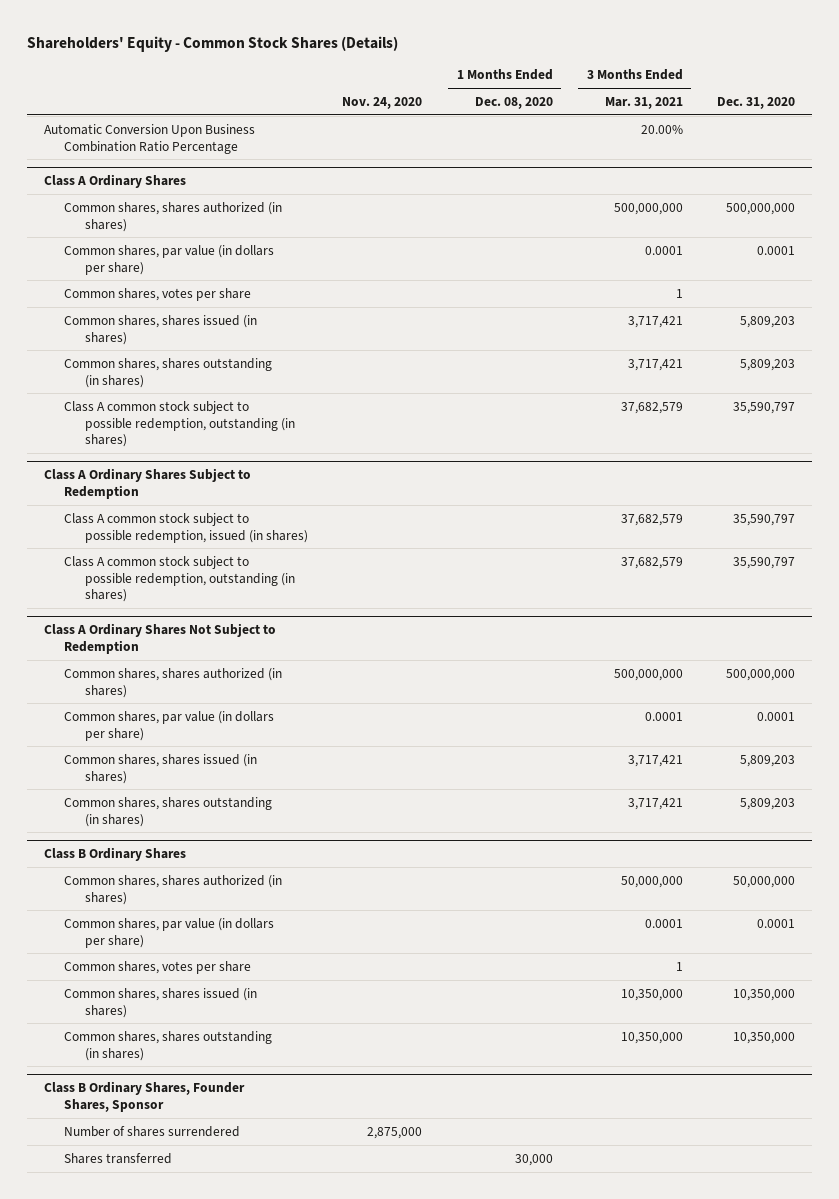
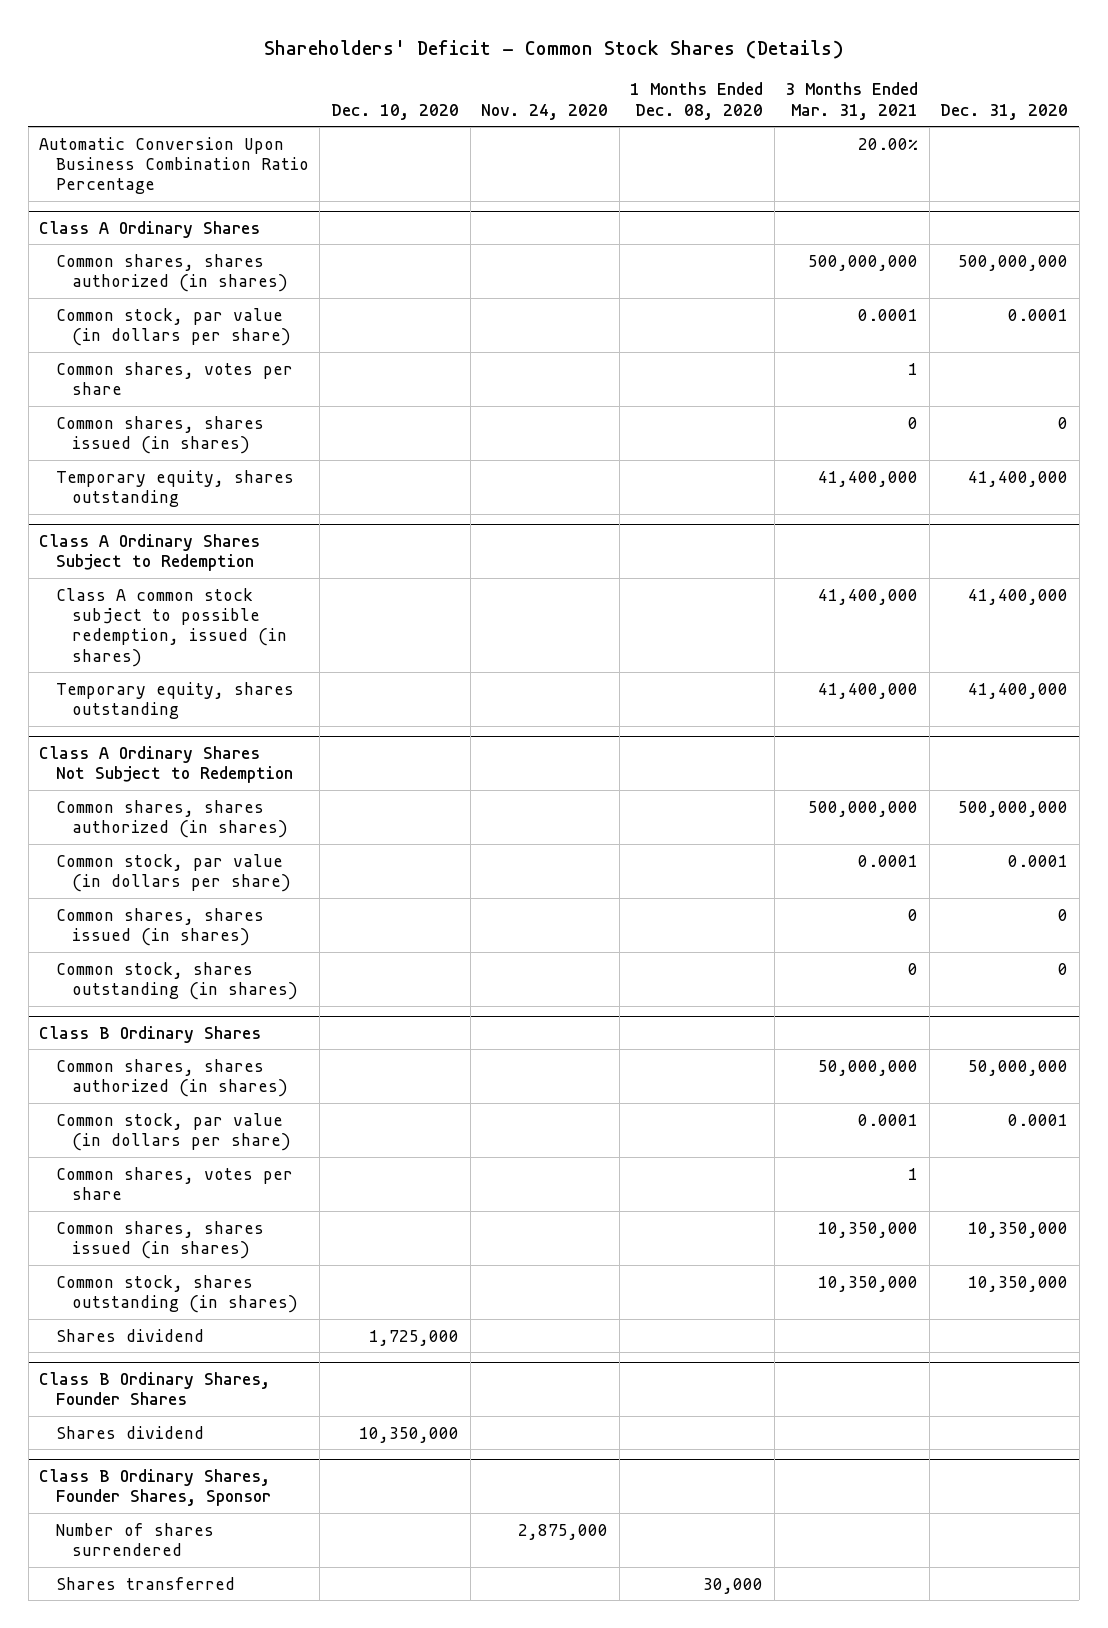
[26,35,398,52] Shareholders' Equity - Common Stock Shares (Details) -> [263,40,844,60] Shareholders' Deficit - Common Stock Shares (Details)
none -> [331,103,460,120] Dec. 10, 2020
[64,244,275,275] Common shares, par value (in dollars per share) -> [55,307,292,346] Common stock, par value (in dollars per share)
[64,357,273,388] Common shares, shares outstanding (in shares) -> none
[64,400,295,448] Class A common stock subject to possible redemption, outstanding (in shares) -> none
[627,315,683,328] 3,717,421 -> [908,416,919,429] 0
[740,315,796,328] 5,809,203 -> [1058,416,1069,429] 0
none -> [55,469,294,507] Temporary equity, shares outstanding
[64,555,295,603] Class A common stock subject to possible redemption, outstanding (in shares) -> none
[620,513,683,526] 37,682,579 -> [818,588,919,605] 41,400,000
[733,513,796,526] 35,590,797 -> [968,588,1069,605] 41,400,000
none -> [55,681,294,719] Temporary equity, shares outstanding
[64,710,275,741] Common shares, par value (in dollars per share) -> [55,853,292,892] Common stock, par value (in dollars per share)
[627,754,683,767] 3,717,421 -> [908,908,919,921] 0
[740,754,796,767] 5,809,203 -> [1058,908,1069,921] 0
[64,796,273,827] Common shares, shares outstanding (in shares) -> [55,961,299,1000] Common stock, shares outstanding (in shares)
[627,797,683,810] 3,717,421 -> [908,962,919,975] 0
[740,797,796,810] 5,809,203 -> [1058,962,1069,975] 0
[64,917,275,948] Common shares, par value (in dollars per share) -> [55,1112,292,1151] Common stock, par value (in dollars per share)
[64,1030,273,1061] Common shares, shares outstanding (in shares) -> [55,1274,299,1313] Common stock, shares outstanding (in shares)
none -> [55,1328,204,1342] Shares dividend
none -> [39,1371,271,1406] Class B Ordinary Shares, Founder Shares
none -> [55,1425,204,1439] Shares dividend

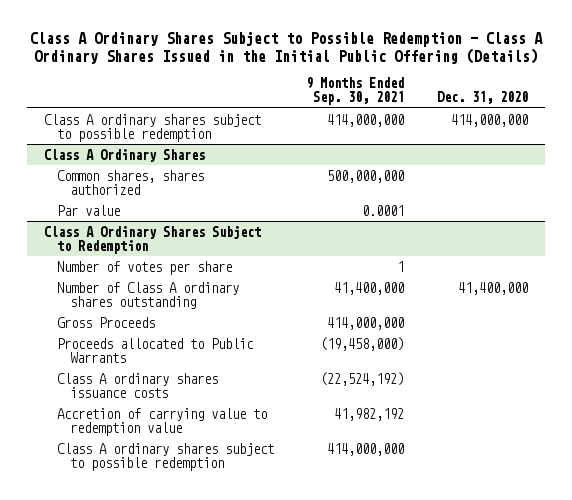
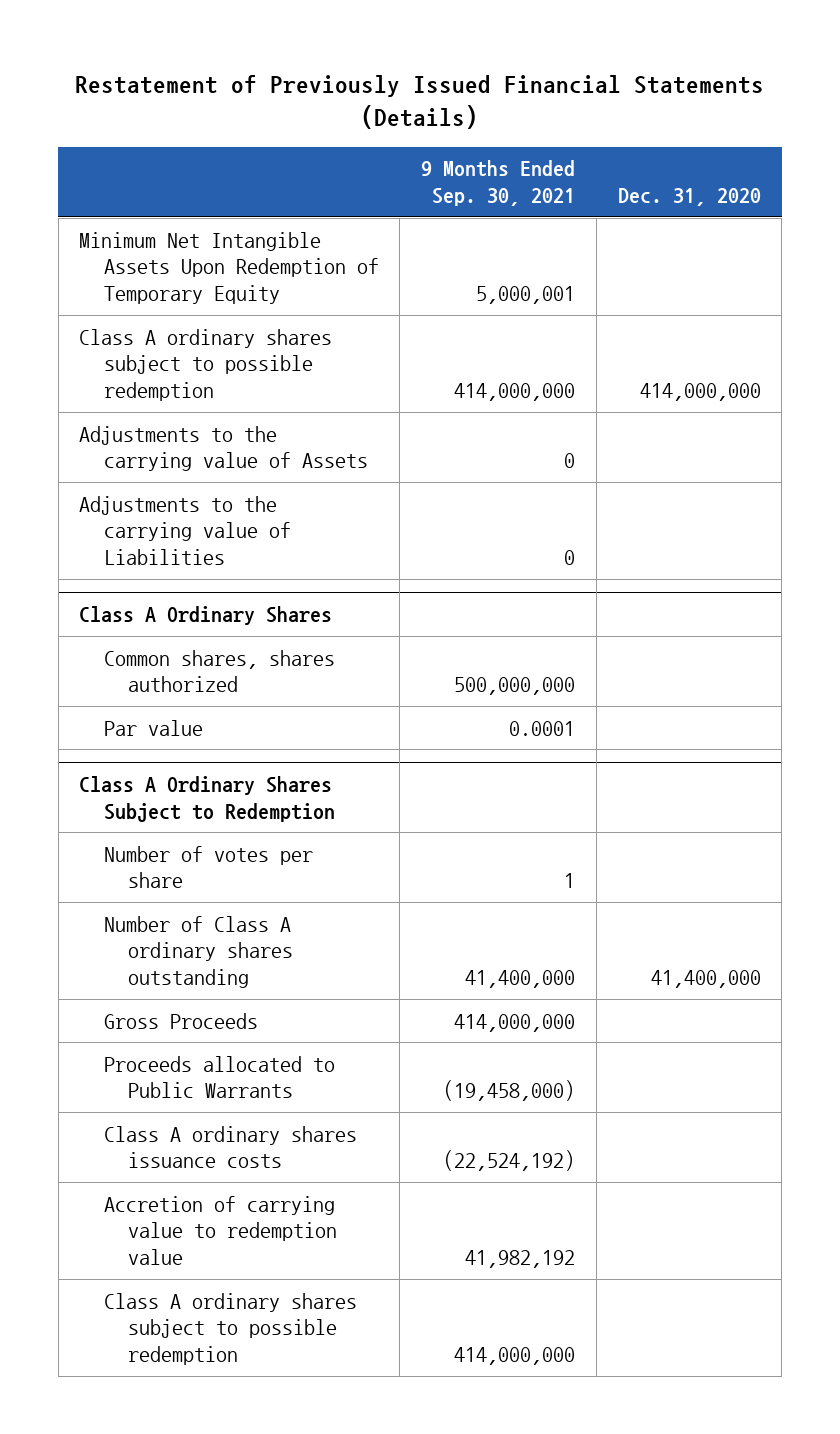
[29,31,543,64] Class A Ordinary Shares Subject to Possible Redemption - Class A Ordinary Shares Issued in the Initial Public Offering (Details) -> [75,74,765,130] Restatement of Previously Issued Financial Statements (Details)
none -> [79,231,379,304] Minimum Net Intangible Assets Upon Redemption of Temporary Equity
none -> [79,425,368,472] Adjustments to the carrying value of Assets
none -> [79,495,291,565] Adjustments to the carrying value of Liabilities

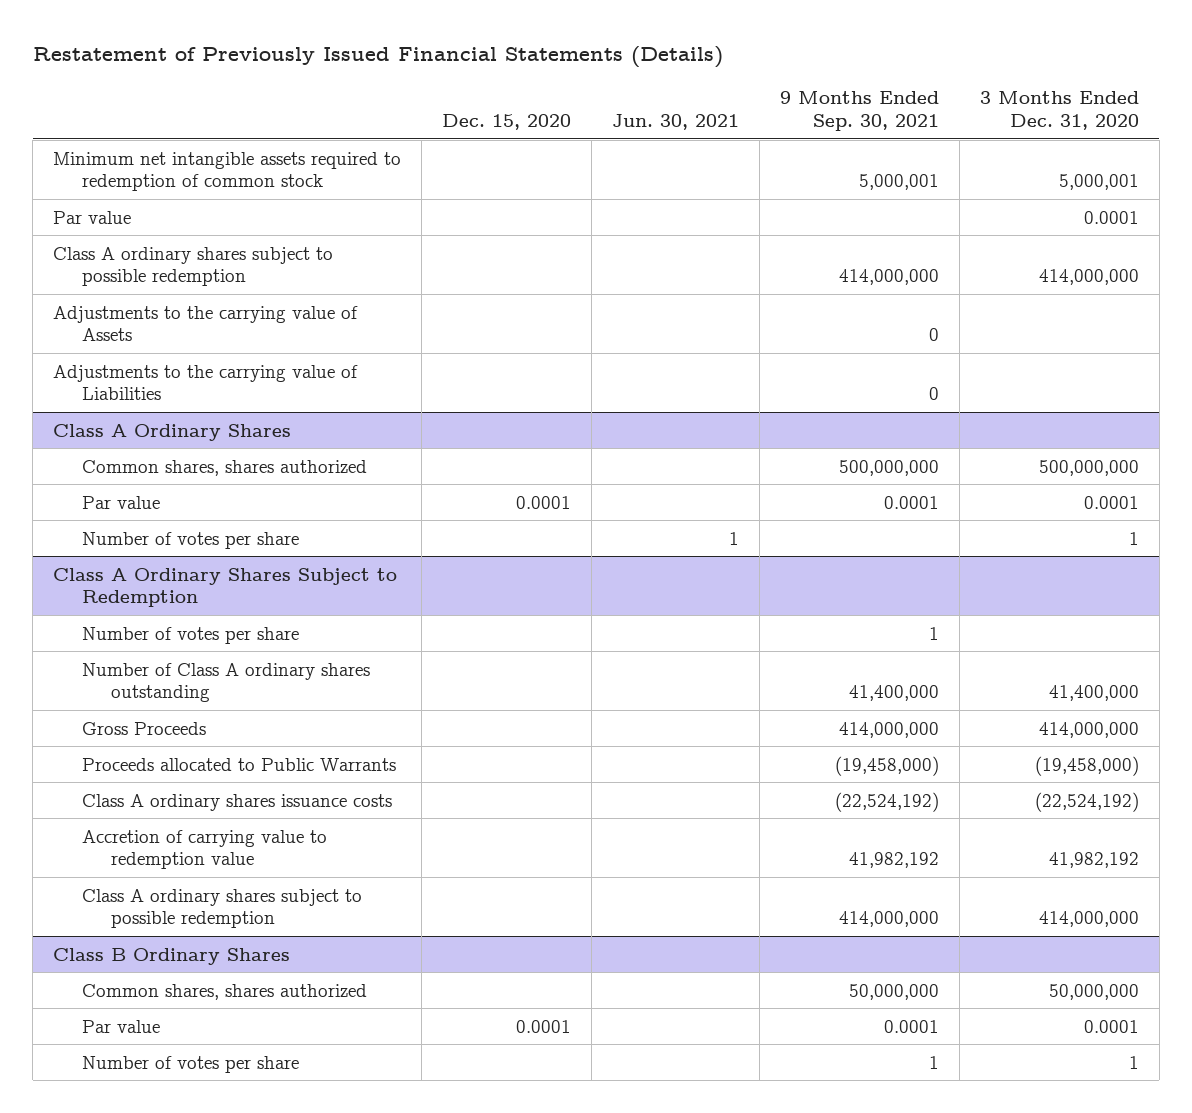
[617,188,761,207] Dec. 31, 2020 -> none
none -> [442,113,572,130] Dec. 15, 2020
none -> [612,113,740,130] Jun. 30, 2021
none -> [979,91,1139,130] 3 Months Ended Dec. 31, 2020
[79,231,379,304] Minimum Net Intangible Assets Upon Redemption of Temporary Equity -> [53,151,402,191] Minimum net intangible assets required to redemption of common stock
none -> [53,210,132,224] Par value
none -> [81,531,299,549] Number of votes per share
none -> [53,947,291,965] Class B Ordinary Shares
none -> [81,983,367,1000] Common shares, shares authorized
none -> [81,1019,160,1033] Par value
none -> [81,1055,299,1073] Number of votes per share

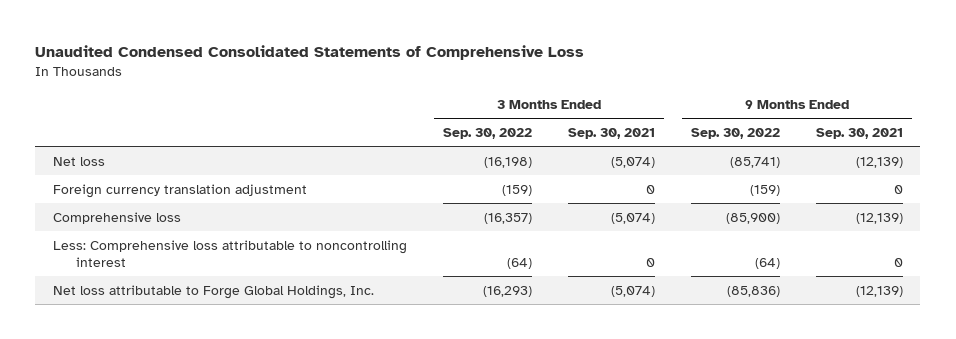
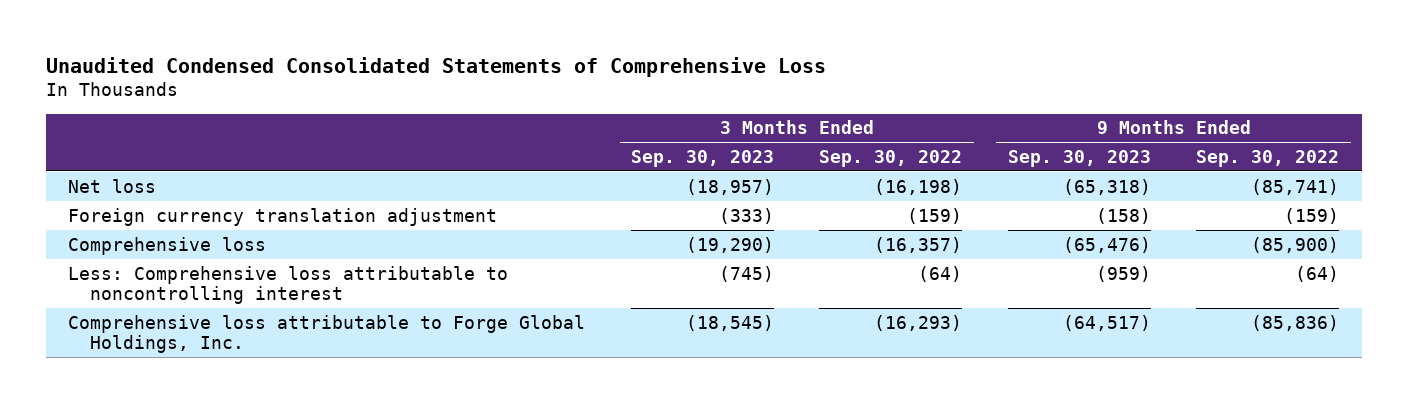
[567,127,655,139] Sep. 30, 2021 -> none
[815,127,903,139] Sep. 30, 2021 -> none
none -> [630,150,774,168] Sep. 30, 2023
none -> [1007,150,1151,168] Sep. 30, 2023
[53,284,375,299] Net loss attributable to Forge Global Holdings, Inc. -> [68,314,586,354] Comprehensive loss attributable to Forge Global Holdings, Inc.

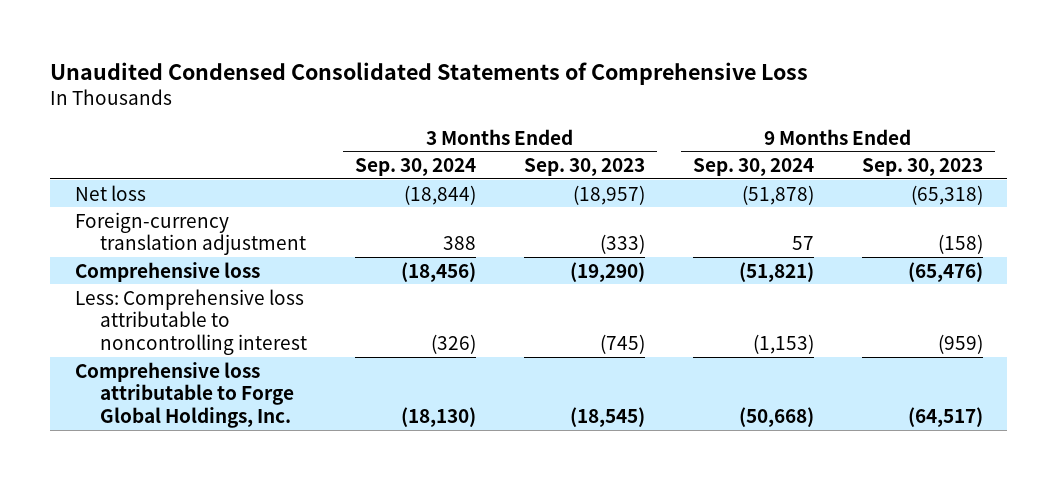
[819,150,963,168] Sep. 30, 2022 -> none
[1196,150,1340,168] Sep. 30, 2022 -> none
none -> [354,158,476,177] Sep. 30, 2024
none -> [692,158,814,177] Sep. 30, 2024
[68,207,498,226] Foreign currency translation adjustment -> [74,211,306,256] Foreign-currency translation adjustment

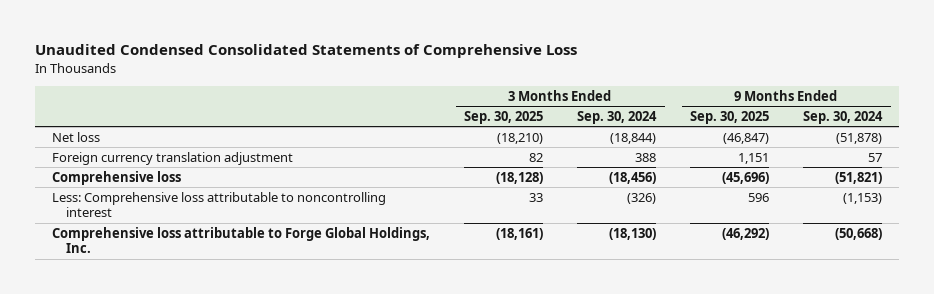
[523,158,645,177] Sep. 30, 2023 -> none
[861,158,983,177] Sep. 30, 2023 -> none
none -> [464,110,544,124] Sep. 30, 2025
none -> [690,110,770,124] Sep. 30, 2025
[74,211,306,256] Foreign-currency translation adjustment -> [51,151,293,165] Foreign currency translation adjustment

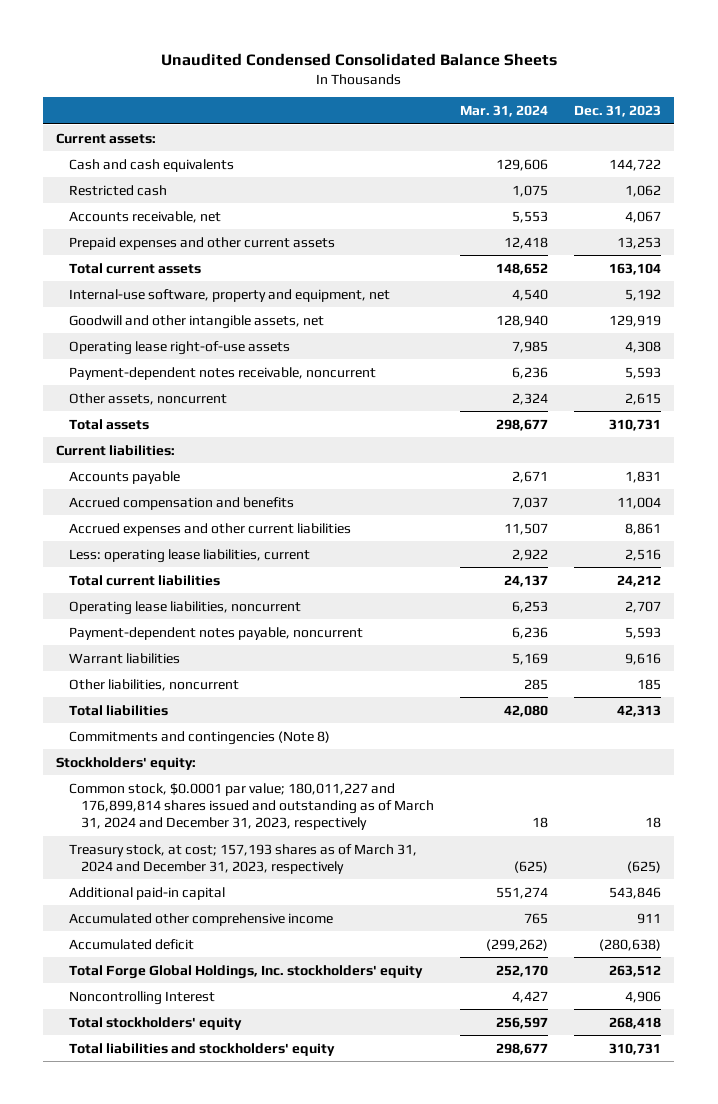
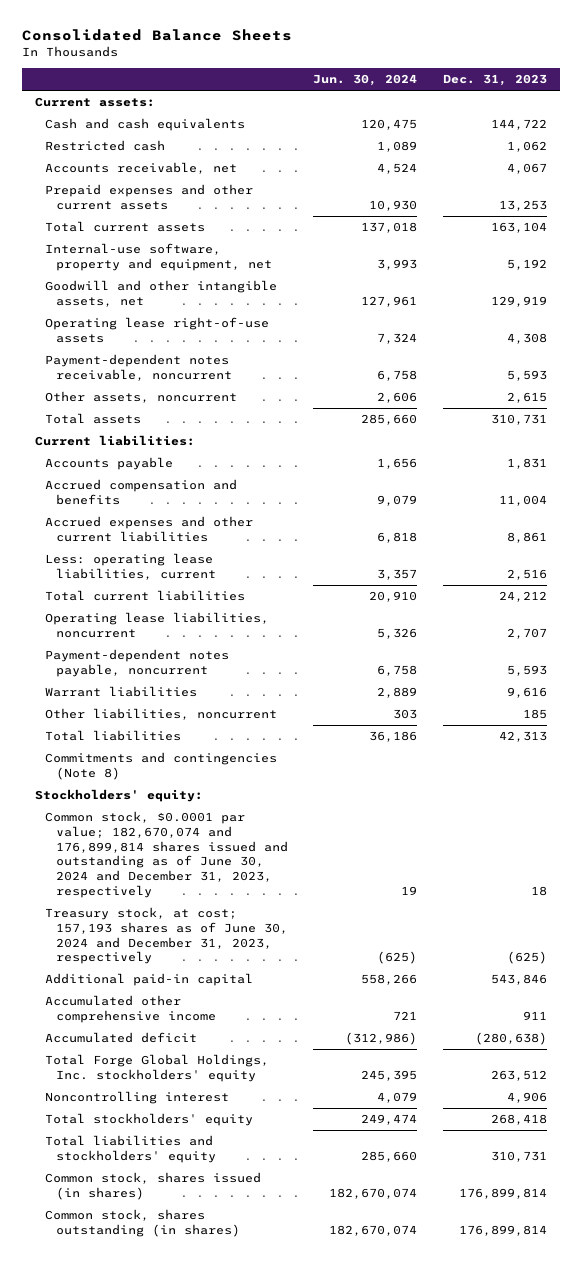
[160,52,557,66] Unaudited Condensed Consolidated Balance Sheets -> [22,29,293,42] Consolidated Balance Sheets
[460,104,549,117] Mar. 31, 2024 -> none
none -> [313,74,418,87] Jun. 30, 2024
[68,782,435,831] Common stock, $0.0001 par value; 180,011,227 and 176,899,814 shares issued and outstanding as of March 31, 2024 and December 31, 2023, respectively -> [45,811,288,899] Common stock, $0.0001 par value; 182,670,074 and 176,899,814 shares issued and outstanding as of June 30, 2024 and December 31, 2023, respectively
[68,843,417,874] Treasury stock, at cost; 157,193 shares as of March 31, 2024 and December 31, 2023, respectively -> [45,907,288,965] Treasury stock, at cost; 157,193 shares as of June 30, 2024 and December 31, 2023, respectively
[68,990,215,1005] Noncontrolling Interest -> [45,1091,230,1105] Noncontrolling interest
none -> [45,1172,262,1200] Common stock, shares issued (in shares)
none -> [45,1209,240,1237] Common stock, shares outstanding (in shares)

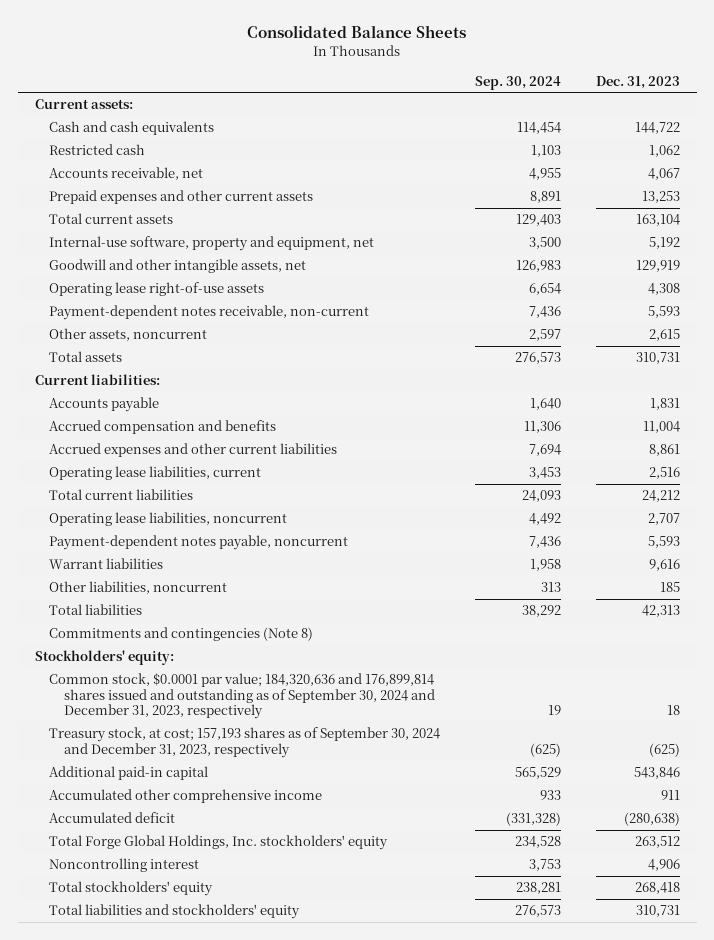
[313,74,418,87] Jun. 30, 2024 -> none
none -> [475,75,562,90] Sep. 30, 2024
[45,354,232,381] Payment-dependent notes receivable, noncurrent -> [49,305,370,321] Payment-dependent notes receivable, non-current
[45,553,216,580] Less: operating lease liabilities, current -> [49,466,262,481] Operating lease liabilities, current
[45,811,288,899] Common stock, $0.0001 par value; 182,670,074 and 176,899,814 shares issued and outstanding as of June 30, 2024 and December 31, 2023, respectively -> [49,673,435,720] Common stock, $0.0001 par value; 184,320,636 and 176,899,814 shares issued and outstanding as of September 30, 2024 and December 31, 2023, respectively
[45,907,288,965] Treasury stock, at cost; 157,193 shares as of June 30, 2024 and December 31, 2023, respectively -> [49,727,441,758] Treasury stock, at cost; 157,193 shares as of September 30, 2024 and December 31, 2023, respectively
[45,1172,262,1200] Common stock, shares issued (in shares) -> none
[45,1209,240,1237] Common stock, shares outstanding (in shares) -> none

